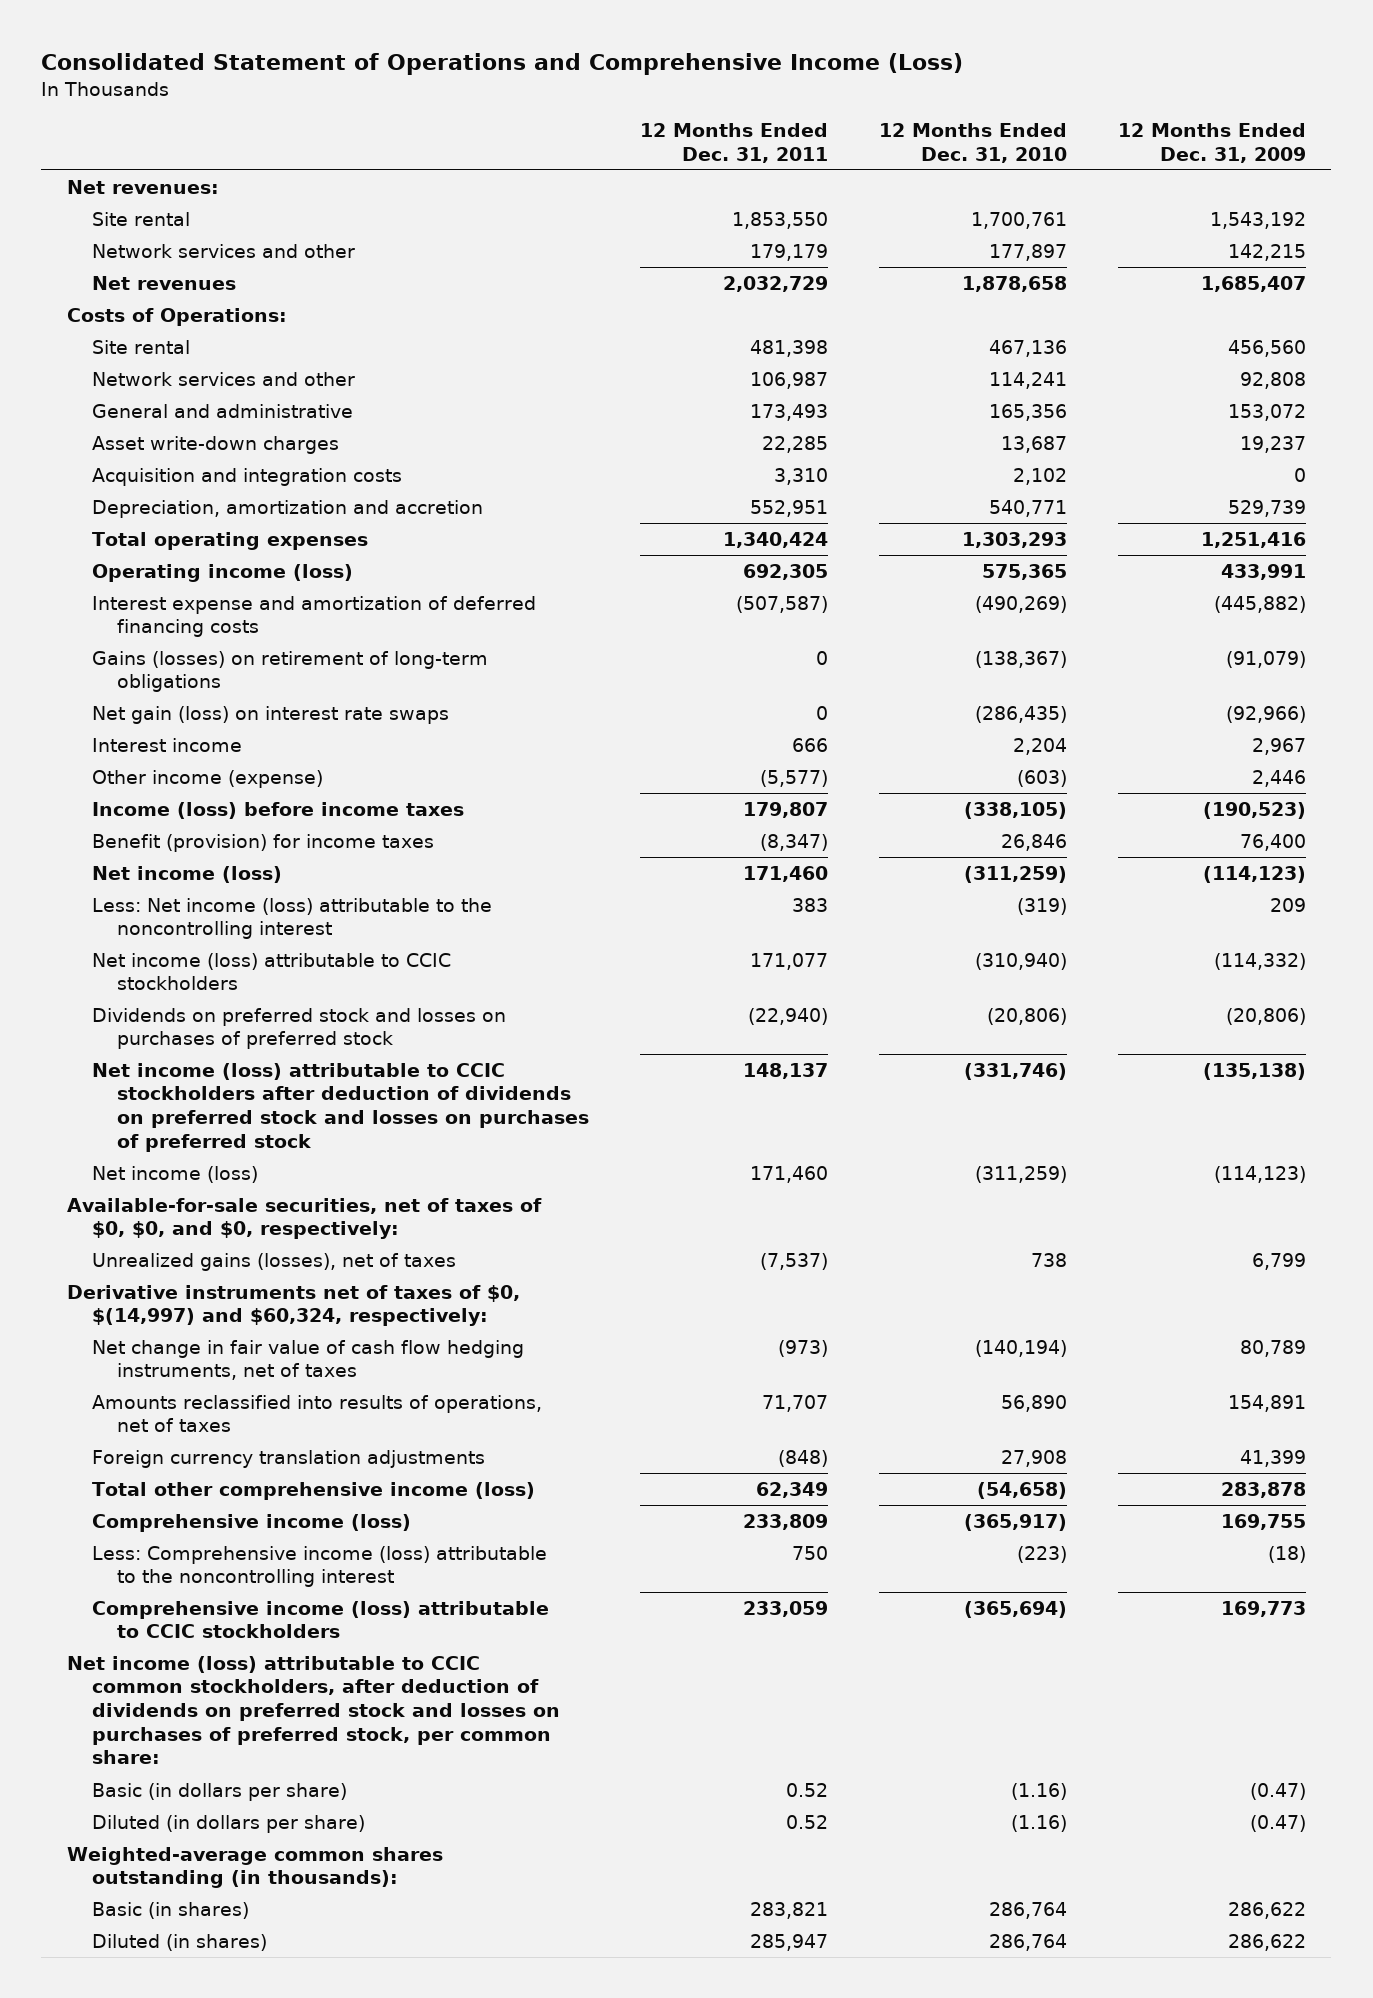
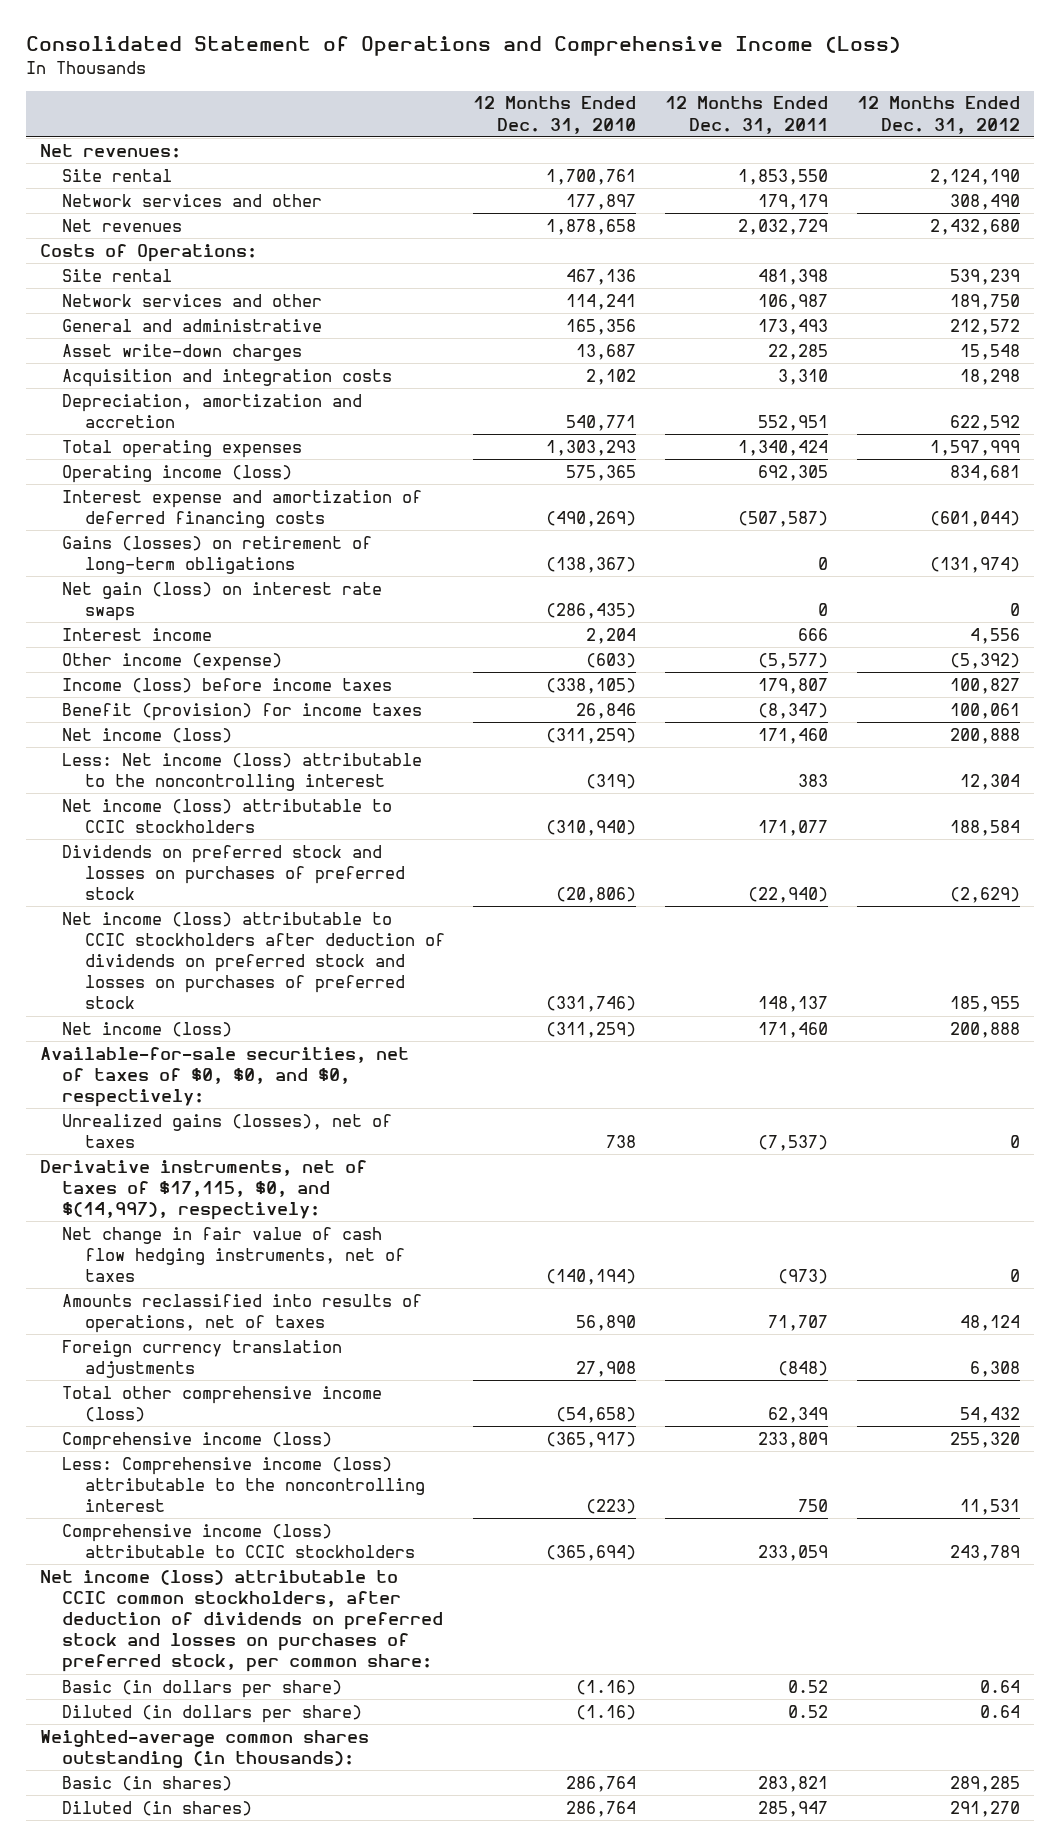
[1117,122,1306,163] 12 Months Ended Dec. 31, 2009 -> none
none -> [856,96,1020,134] 12 Months Ended Dec. 31, 2012
[66,1284,520,1327] Derivative instruments net of taxes of $0, $(14,997) and $60,324, respectively: -> [39,1159,367,1221] Derivative instruments, net of taxes of $17,115, $0, and $(14,997), respectively:

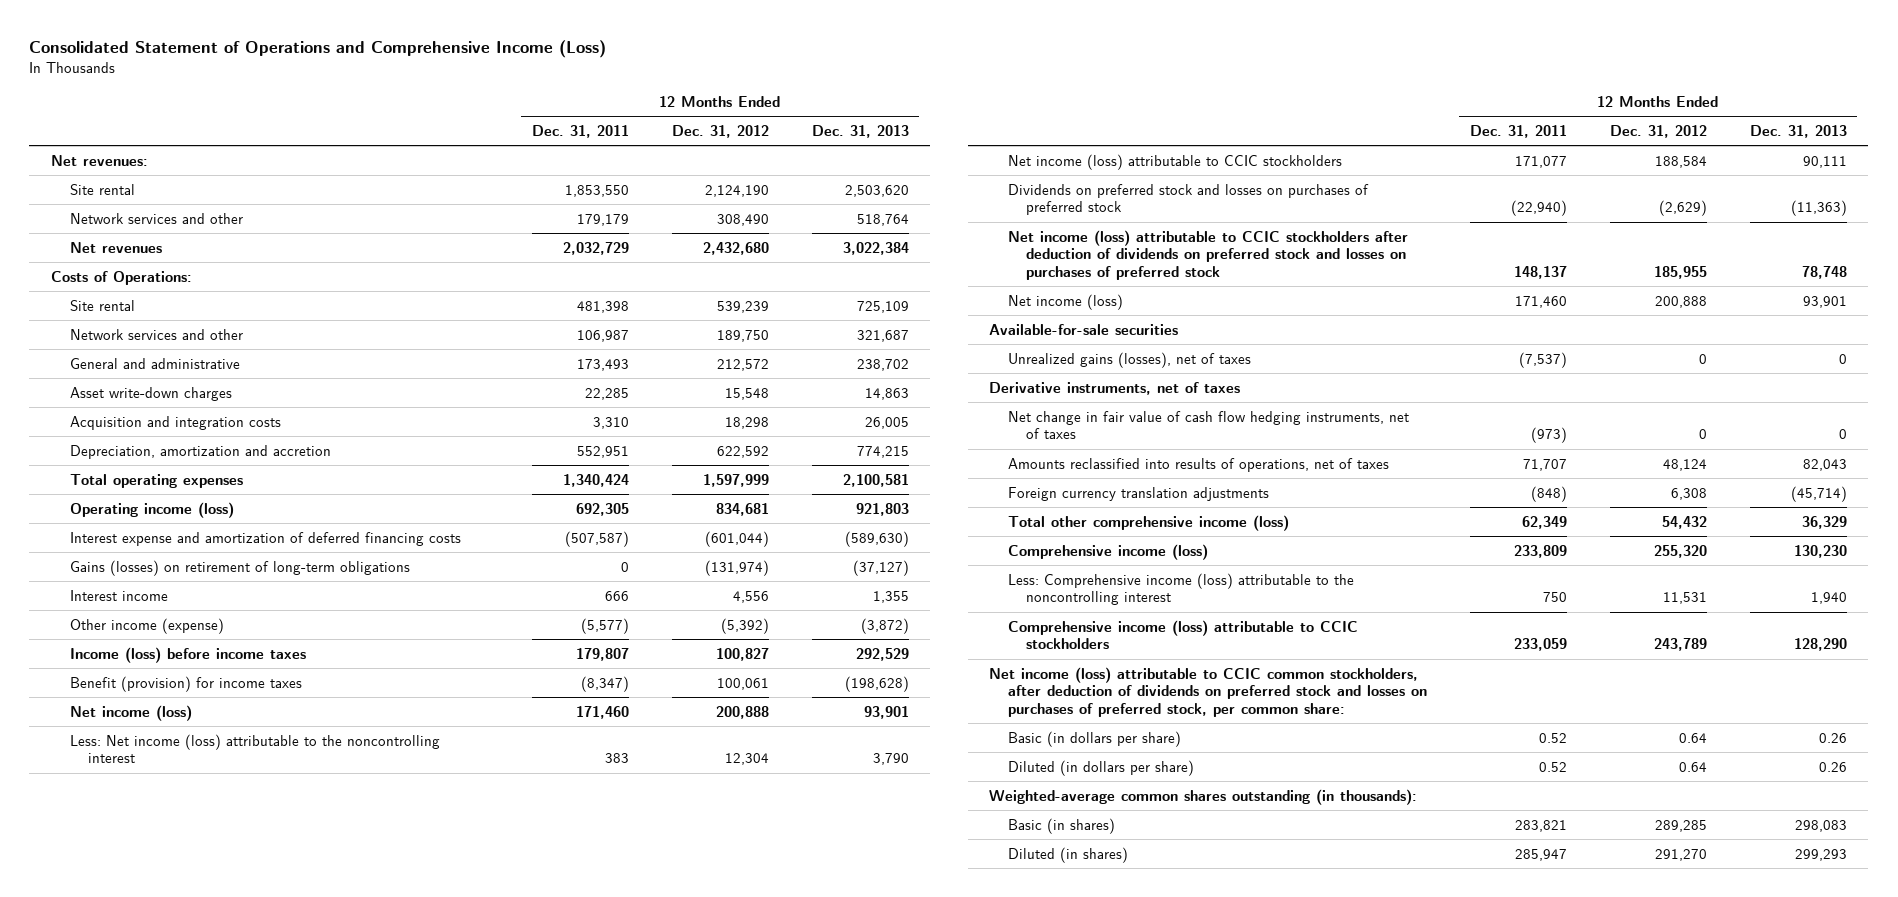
[473,96,637,134] 12 Months Ended Dec. 31, 2010 -> none
none -> [811,125,909,139] Dec. 31, 2013
[62,581,383,622] Net gain (loss) on interest rate swaps -> none
[39,1046,409,1108] Available-for-sale securities, net of taxes of $0, $0, and $0, respectively: -> [988,323,1178,335] Available-for-sale securities
[39,1159,367,1221] Derivative instruments, net of taxes of $17,115, $0, and $(14,997), respectively: -> [988,381,1240,395] Derivative instruments, net of taxes

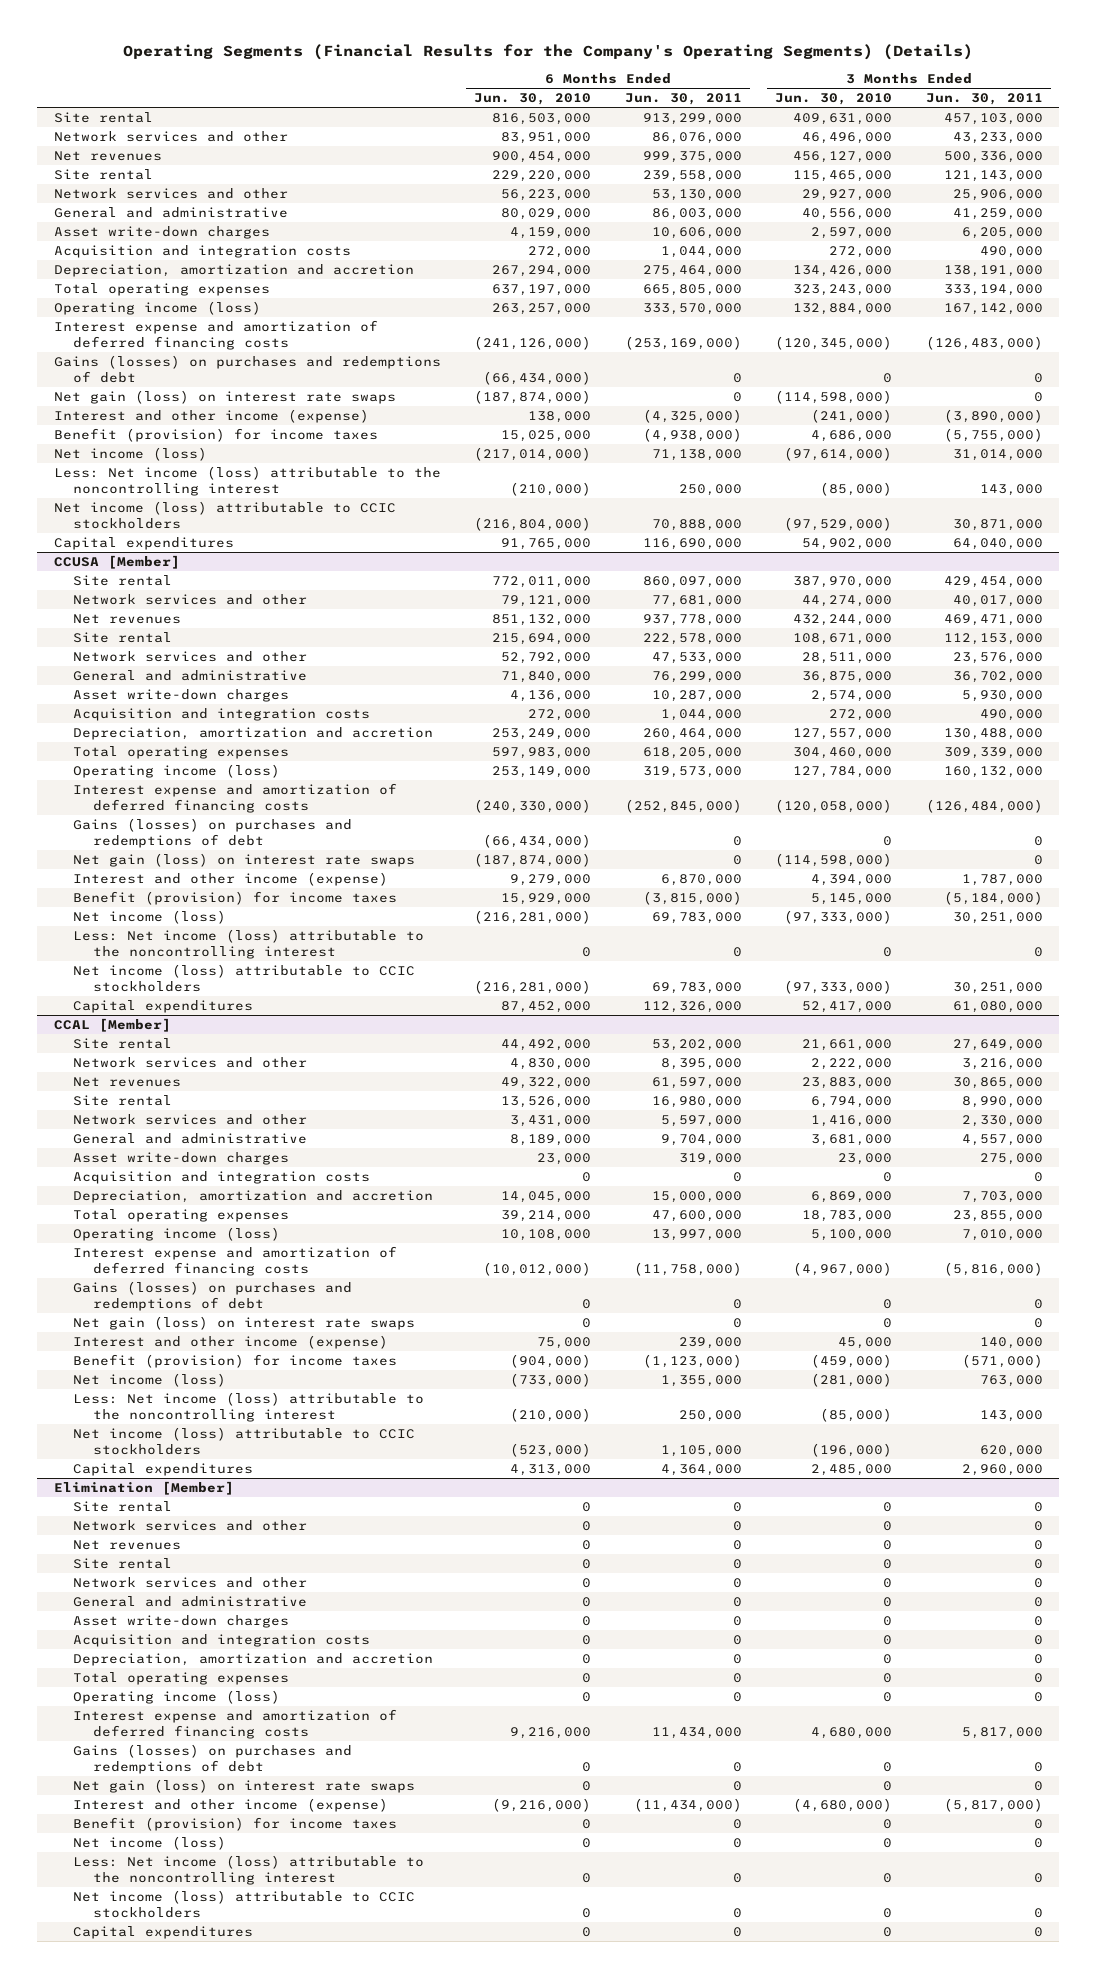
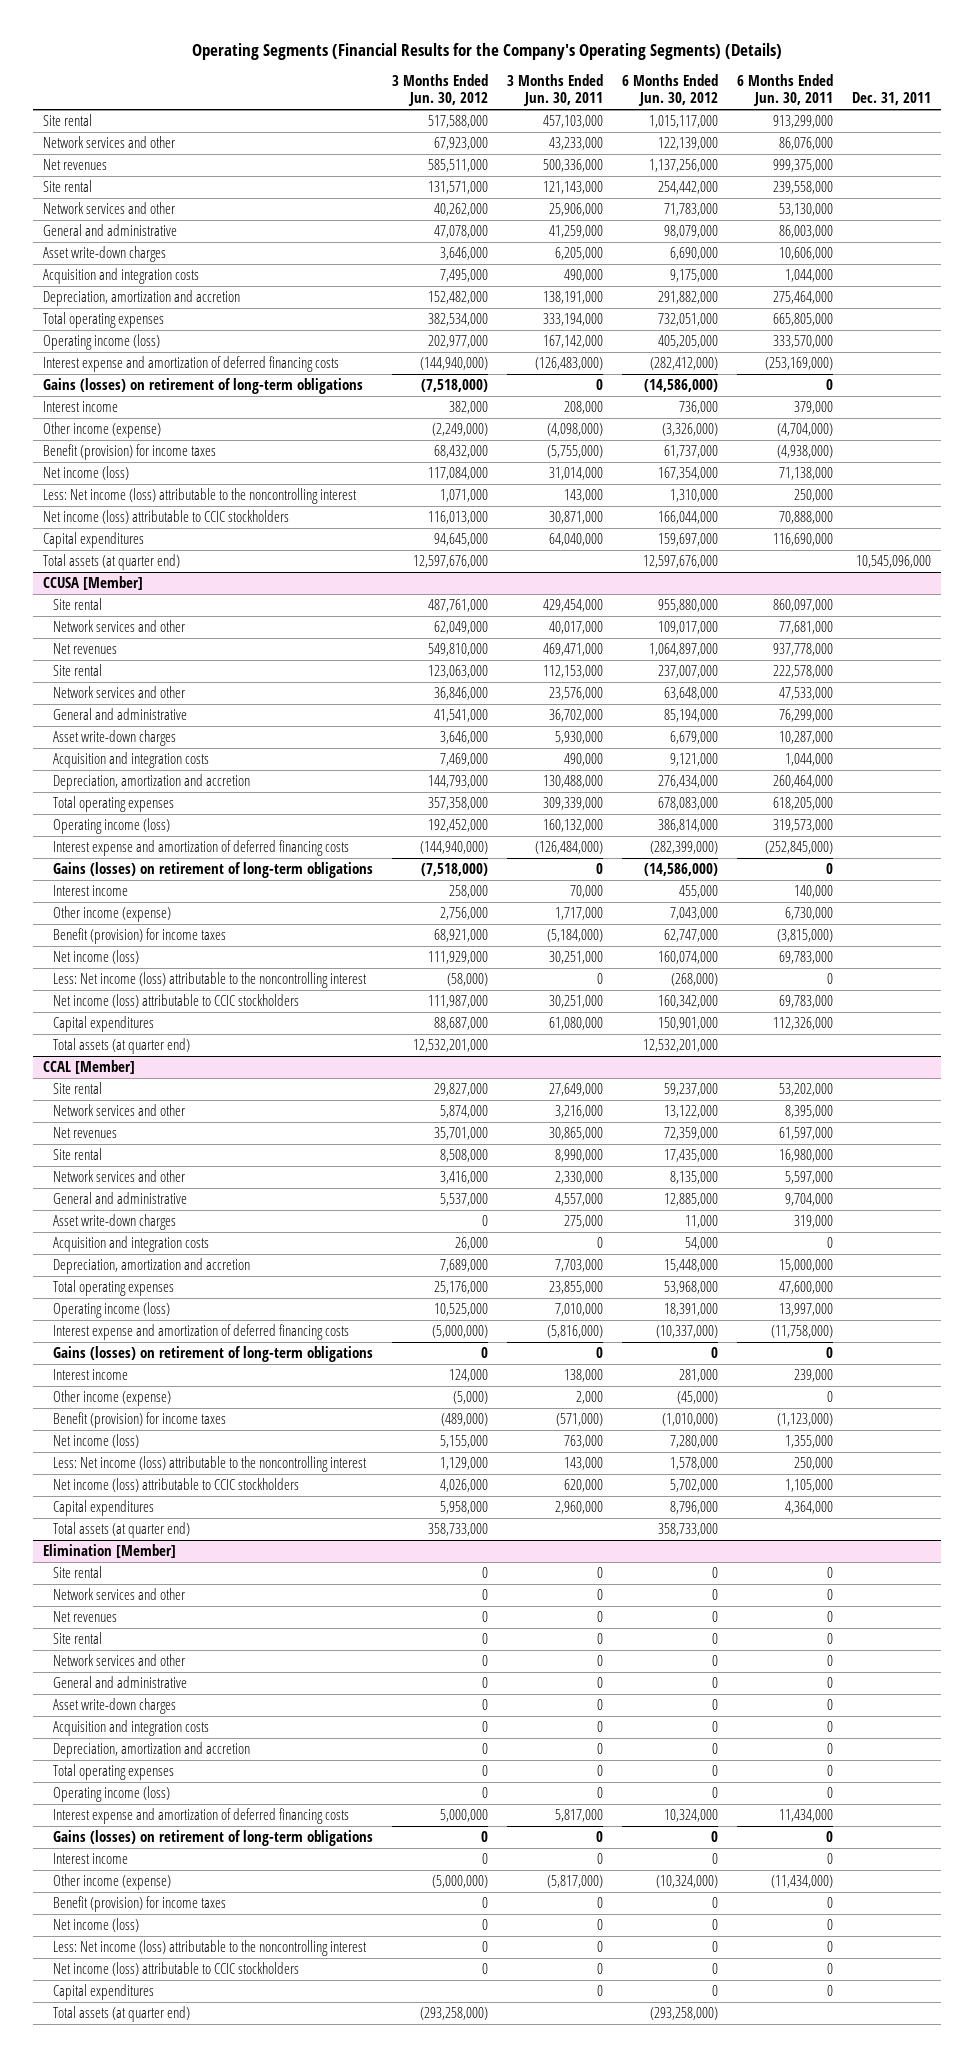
[474,93,592,106] Jun. 30, 2010 -> none
[775,93,893,106] Jun. 30, 2010 -> none
none -> [392,74,489,107] 3 Months Ended Jun. 30, 2012
none -> [622,74,719,107] 6 Months Ended Jun. 30, 2012
none -> [852,92,932,106] Dec. 31, 2011
[53,389,396,404] Net gain (loss) on interest rate swaps -> none
[53,354,441,383] Gains (losses) on purchases and redemptions of debt -> [42,378,363,395] Gains (losses) on retirement of long-term obligations
none -> [42,401,118,413] Interest income
[53,408,369,423] Interest and other income (expense) -> [42,422,161,439] Other income (expense)
[642,408,742,423] (4,325,000) -> [777,423,834,437] (4,704,000)
[943,408,1043,423] (3,890,000) -> [547,423,604,437] (4,098,000)
none -> [42,554,180,571] Total assets (at quarter end)
[73,852,416,867] Net gain (loss) on interest rate swaps -> none
[73,817,353,848] Gains (losses) on purchases and redemptions of debt -> [53,862,374,879] Gains (losses) on retirement of long-term obligations
none -> [53,885,129,897] Interest income
[73,871,389,886] Interest and other income (expense) -> [53,906,172,923] Other income (expense)
[660,873,742,886] 6,870,000 -> [785,907,834,921] 6,730,000
[961,873,1043,886] 1,787,000 -> [555,907,604,921] 1,717,000
none -> [53,1038,191,1055] Total assets (at quarter end)
[73,1315,416,1330] Net gain (loss) on interest rate swaps -> none
[73,1280,353,1311] Gains (losses) on purchases and redemptions of debt -> [53,1346,374,1363] Gains (losses) on retirement of long-term obligations
none -> [53,1369,129,1381] Interest income
[73,1334,389,1349] Interest and other income (expense) -> [53,1390,172,1407] Other income (expense)
[678,1336,742,1349] 239,000 -> [827,1391,834,1403] 0
[979,1336,1043,1349] 140,000 -> [576,1391,604,1405] 2,000
none -> [53,1522,191,1539] Total assets (at quarter end)
[73,1778,416,1793] Net gain (loss) on interest rate swaps -> none
[73,1743,353,1774] Gains (losses) on purchases and redemptions of debt -> [53,1830,374,1847] Gains (losses) on retirement of long-term obligations
none -> [53,1853,129,1865] Interest income
[73,1797,389,1812] Interest and other income (expense) -> [53,1874,172,1891] Other income (expense)
none -> [53,2006,191,2023] Total assets (at quarter end)

